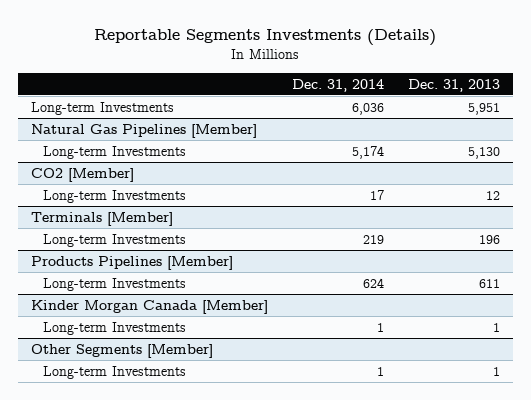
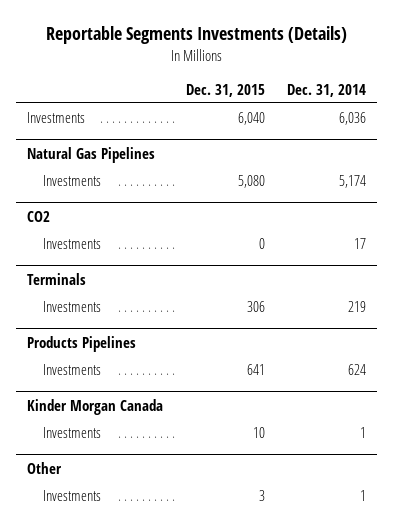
[408,78,501,92] Dec. 31, 2013 -> none
none -> [185,83,265,97] Dec. 31, 2015
[30,101,174,115] Long-term Investments -> [27,111,86,123] Investments
[30,123,257,138] Natural Gas Pipelines [Member] -> [27,146,156,163] Natural Gas Pipelines
[43,145,187,159] Long-term Investments -> [43,174,102,186] Investments
[30,167,134,182] CO2 [Member] -> [27,210,51,222] CO2
[43,189,187,203] Long-term Investments -> [43,237,102,249] Investments
[30,211,173,226] Terminals [Member] -> [27,272,87,285] Terminals
[43,233,187,247] Long-term Investments -> [43,300,102,312] Investments
[30,255,233,270] Products Pipelines [Member] -> [27,335,137,352] Products Pipelines
[43,277,187,291] Long-term Investments -> [43,363,102,375] Investments
[30,299,268,314] Kinder Morgan Canada [Member] -> [27,398,164,415] Kinder Morgan Canada
[43,321,187,335] Long-term Investments -> [43,426,102,438] Investments
[30,343,213,358] Other Segments [Member] -> [27,461,63,474] Other
[43,365,187,379] Long-term Investments -> [43,489,102,501] Investments

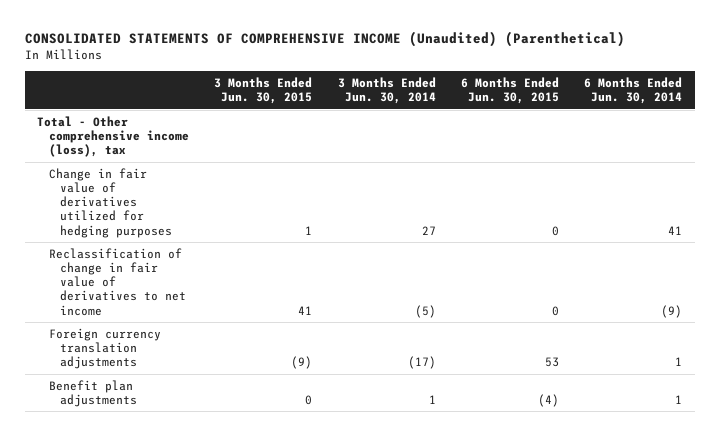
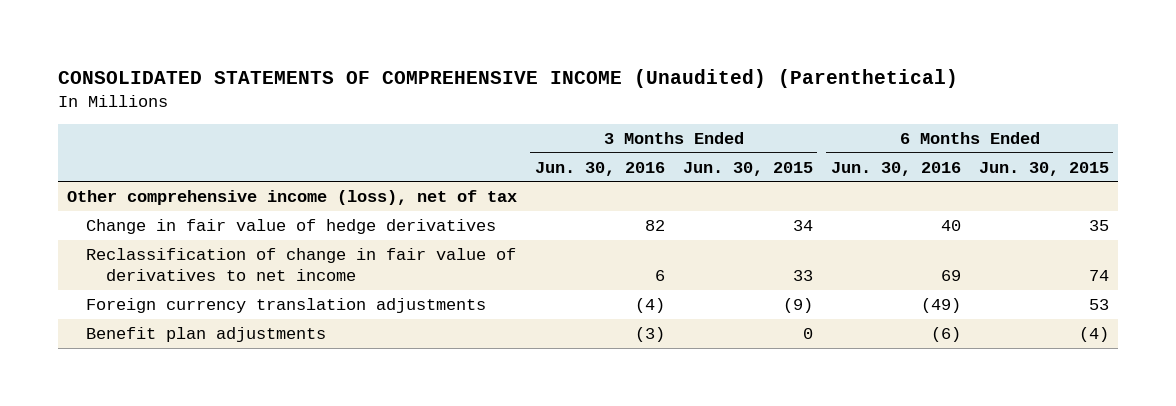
[337,76,436,105] 3 Months Ended Jun. 30, 2014 -> none
[584,76,683,105] 6 Months Ended Jun. 30, 2014 -> none
none -> [534,161,665,176] Jun. 30, 2016
none -> [830,161,961,176] Jun. 30, 2016
[37,115,189,158] Total - Other comprehensive income (loss), tax -> [66,189,517,205] Other comprehensive income (loss), net of tax
[48,167,173,238] Change in fair value of derivatives utilized for hedging purposes -> [86,218,497,234] Change in fair value of hedge derivatives
[305,225,313,235] 1 -> [792,219,813,231] 34
[551,225,559,236] 0 -> [1088,219,1109,231] 35
[298,305,313,315] 41 -> [792,270,813,282] 33
[551,305,559,316] 0 -> [1088,270,1109,282] 74

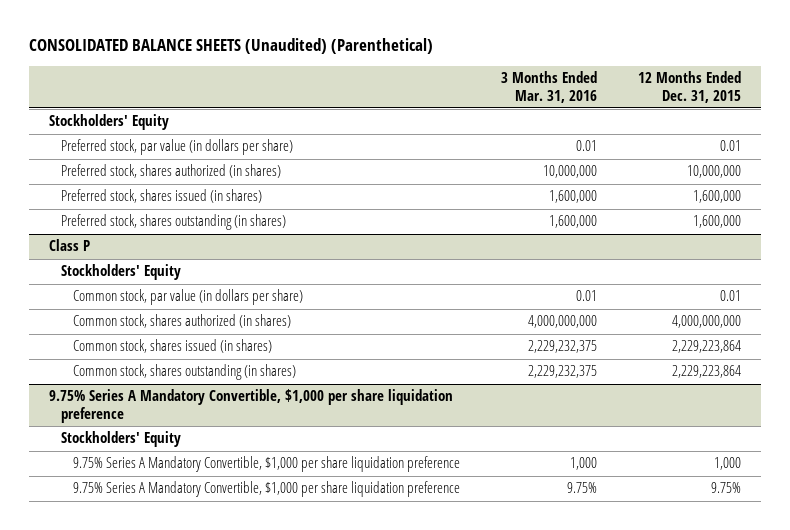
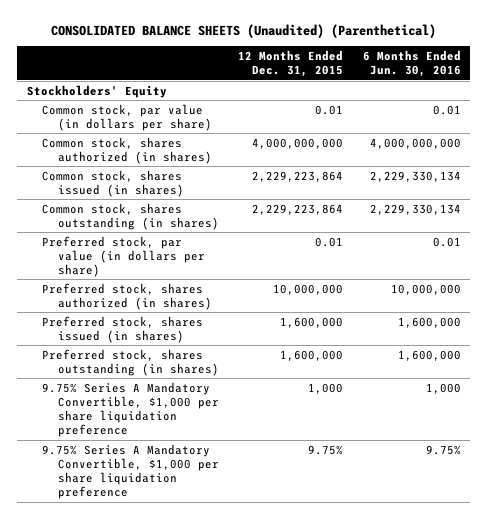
[500,71,597,103] 3 Months Ended Mar. 31, 2016 -> none
none -> [362,50,461,78] 6 Months Ended Jun. 30, 2016
[49,239,91,252] Class P -> none
[61,264,182,281] Stockholders' Equity -> none
[49,389,454,424] 9.75% Series A Mandatory Convertible, $1,000 per share liquidation preference -> none
[61,431,182,448] Stockholders' Equity -> none
[61,139,294,156] Preferred stock, par value (in dollars per share) -> [42,235,206,277] Preferred stock, par value (in dollars per share)
[61,164,282,179] Preferred stock, shares authorized (in shares) -> [42,282,213,310] Preferred stock, shares authorized (in shares)
[61,189,263,204] Preferred stock, shares issued (in shares) -> [42,315,204,343] Preferred stock, shares issued (in shares)
[61,214,287,231] Preferred stock, shares outstanding (in shares) -> [42,348,220,376] Preferred stock, shares outstanding (in shares)

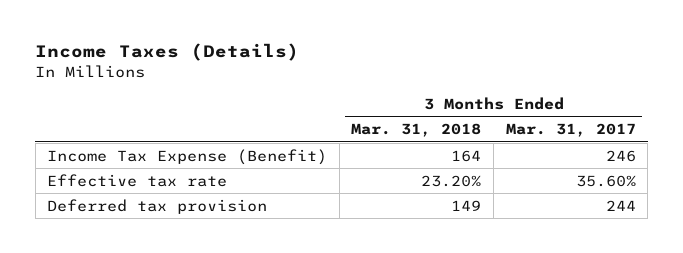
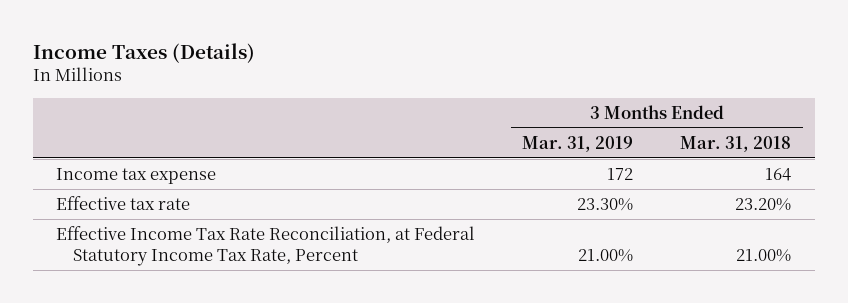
[505,123,636,138] Mar. 31, 2017 -> none
none -> [522,135,634,152] Mar. 31, 2019
[47,148,328,165] Income Tax Expense (Benefit) -> [56,168,217,185] Income tax expense
[47,198,268,214] Deferred tax provision -> none
none -> [56,226,476,267] Effective Income Tax Rate Reconciliation, at Federal Statutory Income Tax Rate, Percent

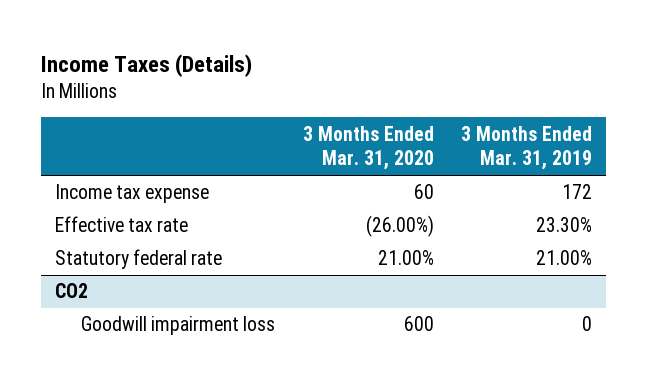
[680,135,792,152] Mar. 31, 2018 -> none
none -> [302,125,434,171] 3 Months Ended Mar. 31, 2020
[56,226,476,267] Effective Income Tax Rate Reconciliation, at Federal Statutory Income Tax Rate, Percent -> [55,249,223,270] Statutory federal rate
none -> [55,283,89,299] CO2
none -> [81,316,276,336] Goodwill impairment loss

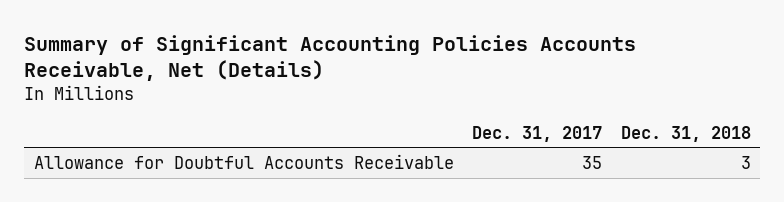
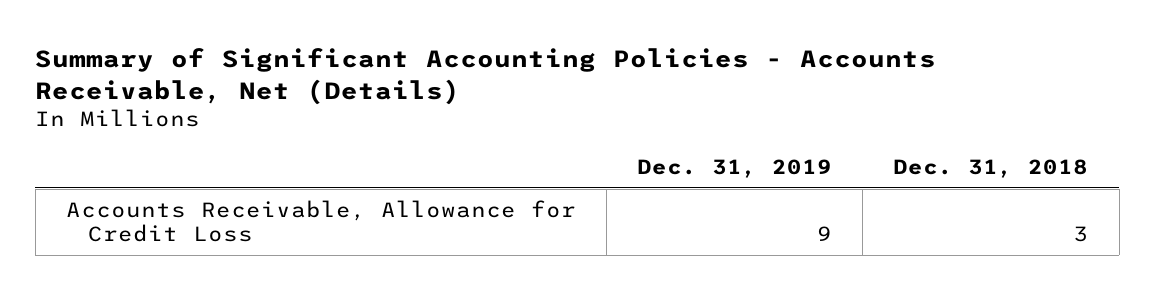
[24,34,637,82] Summary of Significant Accounting Policies Accounts Receivable, Net (Details) -> [35,47,937,105] Summary of Significant Accounting Policies - Accounts Receivable, Net (Details)
[472,125,603,142] Dec. 31, 2017 -> none
none -> [637,159,833,179] Dec. 31, 2019
[33,154,454,170] Allowance for Doubtful Accounts Receivable -> [65,199,576,243] Accounts Receivable, Allowance for Credit Loss

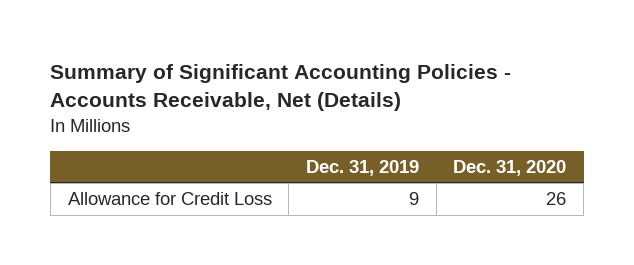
[893,159,1089,179] Dec. 31, 2018 -> none
none -> [453,159,567,176] Dec. 31, 2020
[65,199,576,243] Accounts Receivable, Allowance for Credit Loss -> [67,192,272,206] Allowance for Credit Loss

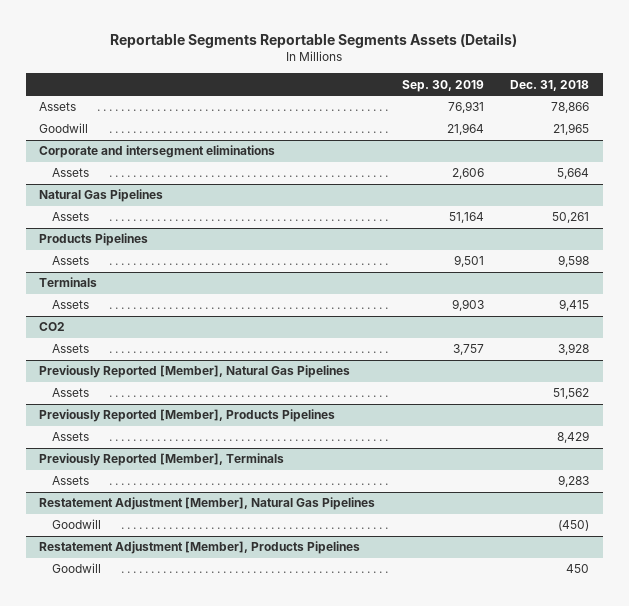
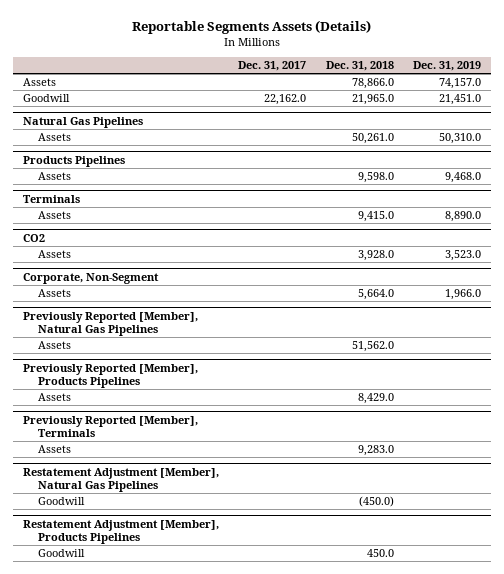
[110,32,518,48] Reportable Segments Reportable Segments Assets (Details) -> [131,19,371,34] Reportable Segments Assets (Details)
[401,79,484,92] Sep. 30, 2019 -> none
none -> [238,61,307,72] Dec. 31, 2017
none -> [412,61,481,72] Dec. 31, 2019
[39,145,276,159] Corporate and intersegment eliminations -> none
[51,168,89,178] Assets -> none
[551,102,590,114] 78,866 -> [351,78,394,90] 78,866.0
[553,123,590,136] 21,965 -> [351,94,394,106] 21,965.0
[552,212,590,224] 50,261 -> [351,133,394,145] 50,261.0
[558,255,590,268] 9,598 -> [357,172,394,184] 9,598.0
[559,299,590,312] 9,415 -> [357,211,394,223] 9,415.0
[558,343,590,356] 3,928 -> [357,250,394,262] 3,928.0
none -> [23,272,160,284] Corporate, Non-Segment
none -> [37,289,71,298] Assets
[553,388,590,400] 51,562 -> [351,341,394,353] 51,562.0
[557,431,590,444] 8,429 -> [357,393,394,405] 8,429.0
[558,475,590,488] 9,283 -> [357,445,394,457] 9,283.0
[558,520,590,532] (450) -> [358,496,394,508] (450.0)
[566,564,590,574] 450 -> [366,549,394,558] 450.0

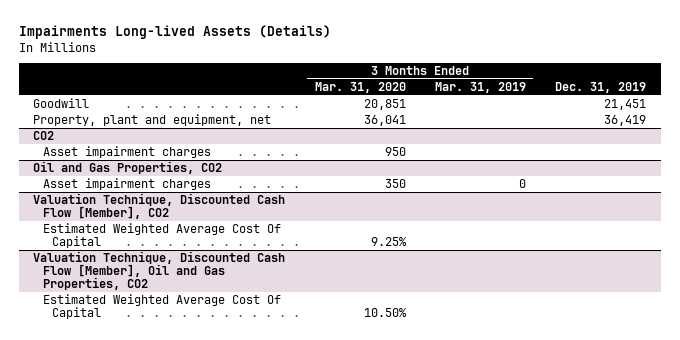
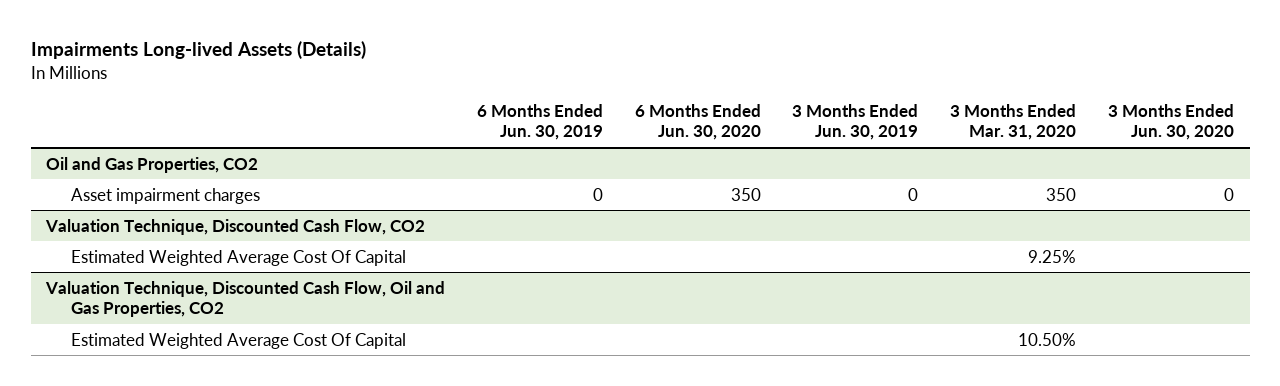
[434,81,526,93] Mar. 31, 2019 -> none
[555,81,647,93] Dec. 31, 2019 -> none
none -> [477,104,604,141] 6 Months Ended Jun. 30, 2019
none -> [634,104,761,141] 6 Months Ended Jun. 30, 2020
none -> [792,104,919,141] 3 Months Ended Jun. 30, 2019
none -> [1107,104,1234,141] 3 Months Ended Jun. 30, 2020
[33,98,90,109] Goodwill -> none
[33,114,272,127] Property, plant and equipment, net -> none
[33,131,55,141] CO2 -> none
[42,146,211,159] Asset impairment charges -> none
[33,193,286,220] Valuation Technique, Discounted Cash Flow [Member], CO2 -> [45,218,426,235] Valuation Technique, Discounted Cash Flow, CO2
[33,251,286,291] Valuation Technique, Discounted Cash Flow [Member], Oil and Gas Properties, CO2 -> [45,280,446,317] Valuation Technique, Discounted Cash Flow, Oil and Gas Properties, CO2

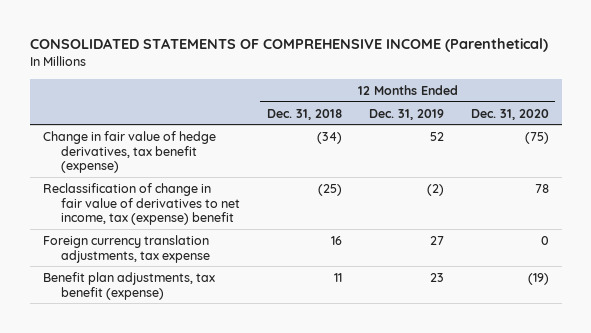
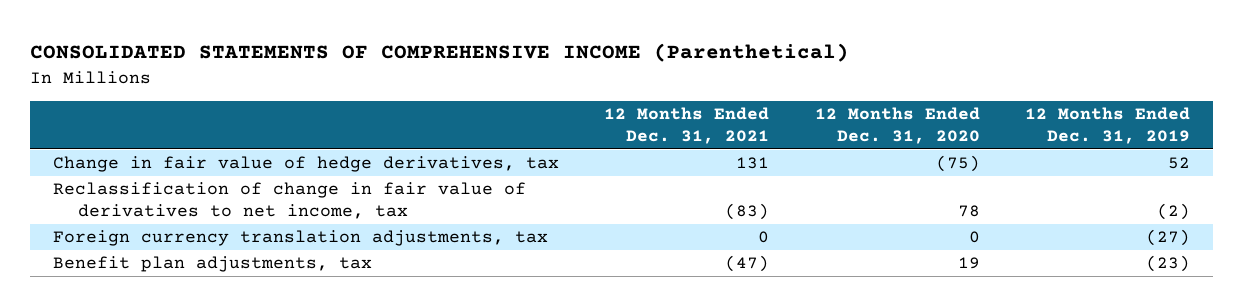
[267,108,343,120] Dec. 31, 2018 -> none
none -> [604,107,770,144] 12 Months Ended Dec. 31, 2021
[42,130,216,174] Change in fair value of hedge derivatives, tax benefit (expense) -> [52,156,559,173] Change in fair value of hedge derivatives, tax
[42,182,241,226] Reclassification of change in fair value of derivatives to net income, tax (expense) benefit -> [52,182,526,219] Reclassification of change in fair value of derivatives to net income, tax
[42,234,211,263] Foreign currency translation adjustments, tax expense -> [52,230,548,247] Foreign currency translation adjustments, tax
[429,235,444,245] 27 -> [1145,229,1190,247] (27)
[42,271,215,300] Benefit plan adjustments, tax benefit (expense) -> [52,256,372,273] Benefit plan adjustments, tax
[429,272,444,282] 23 -> [1145,255,1190,273] (23)
[527,272,549,285] (19) -> [957,257,980,270] 19

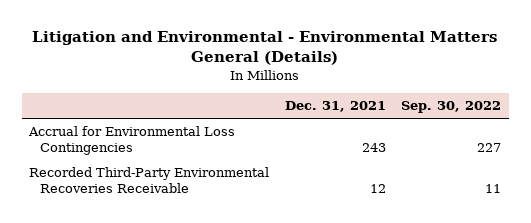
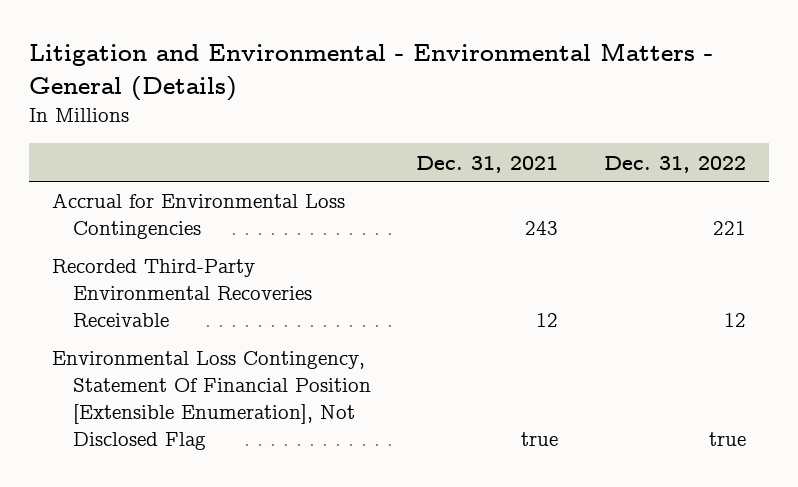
[32,30,498,66] Litigation and Environmental - Environmental Matters General (Details) -> [28,43,713,101] Litigation and Environmental - Environmental Matters - General (Details)
[401,101,502,114] Sep. 30, 2022 -> none
none -> [604,155,747,173] Dec. 31, 2022
none -> [51,351,371,451] Environmental Loss Contingency, Statement Of Financial Position [Extensible Enumeration], Not Disclosed Flag

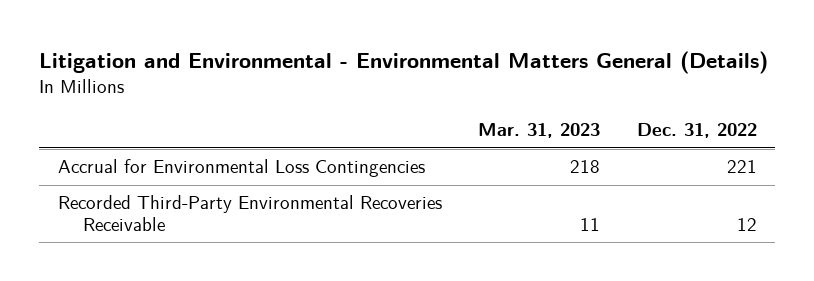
[28,43,713,101] Litigation and Environmental - Environmental Matters - General (Details) -> [39,51,769,75] Litigation and Environmental - Environmental Matters General (Details)
[416,155,559,173] Dec. 31, 2021 -> none
none -> [478,123,601,139] Mar. 31, 2023
[51,351,371,451] Environmental Loss Contingency, Statement Of Financial Position [Extensible Enumeration], Not Disclosed Flag -> none

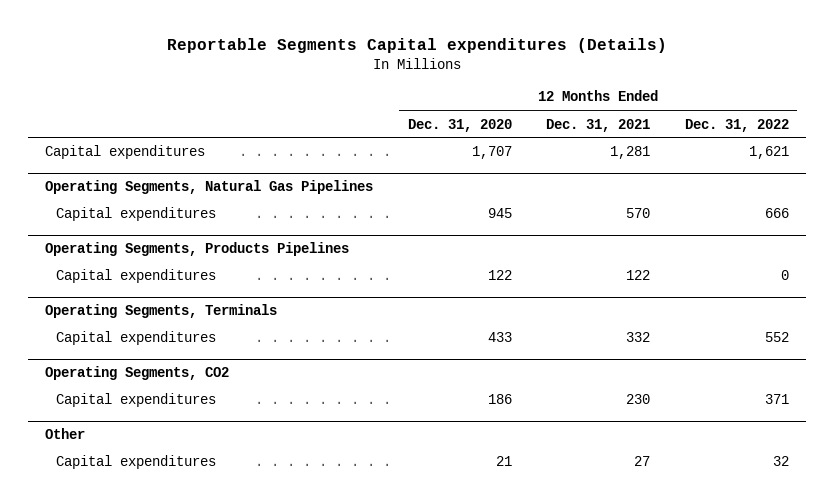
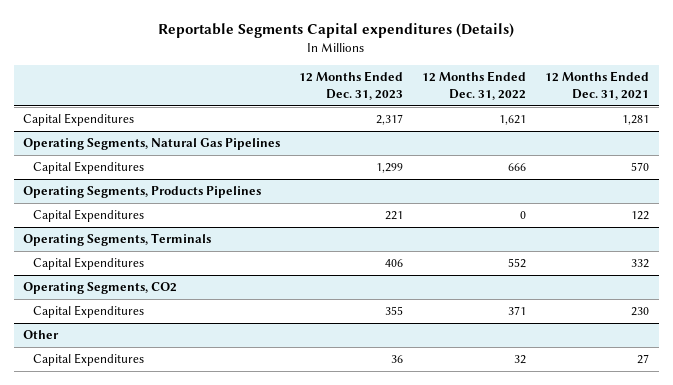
[407,118,512,132] Dec. 31, 2020 -> none
none -> [299,71,404,100] 12 Months Ended Dec. 31, 2023
[45,145,206,160] Capital expenditures -> [23,113,135,127] Capital Expenditures
[56,207,217,222] Capital expenditures -> [33,161,145,175] Capital Expenditures
[56,269,217,284] Capital expenditures -> [33,209,145,223] Capital Expenditures
[56,331,217,346] Capital expenditures -> [33,257,145,271] Capital Expenditures
[56,393,217,408] Capital expenditures -> [33,305,145,319] Capital Expenditures
[56,455,217,470] Capital expenditures -> [33,353,145,367] Capital Expenditures

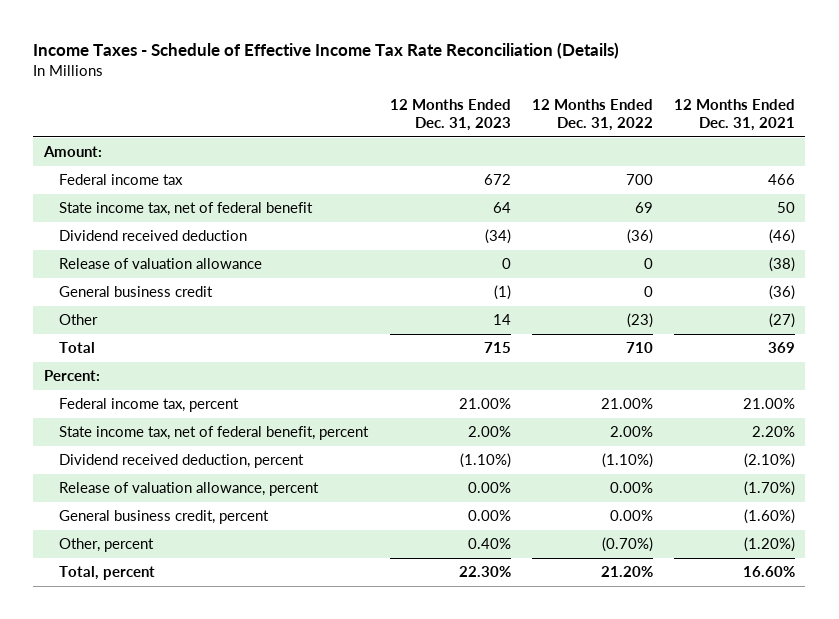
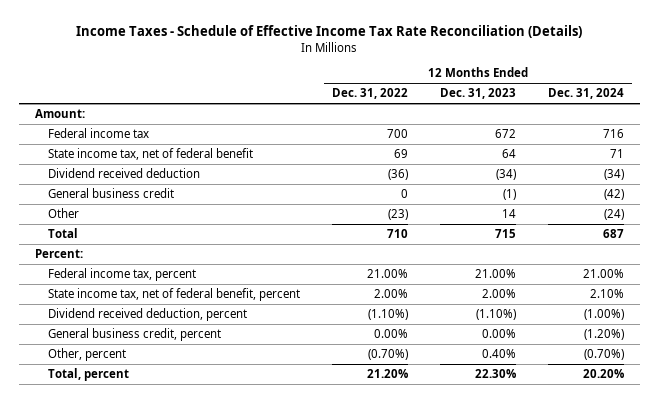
[673,98,795,131] 12 Months Ended Dec. 31, 2021 -> none
none -> [547,88,624,100] Dec. 31, 2024
[59,258,263,270] Release of valuation allowance -> none
[59,482,320,497] Release of valuation allowance, percent -> none

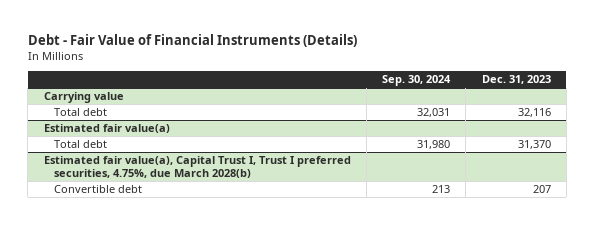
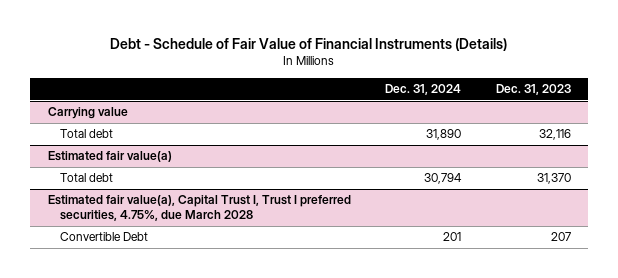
[27,34,357,48] Debt - Fair Value of Financial Instruments (Details) -> [110,38,508,52] Debt - Schedule of Fair Value of Financial Instruments (Details)
[382,75,452,87] Sep. 30, 2024 -> none
none -> [385,84,462,96] Dec. 31, 2024
[43,156,351,178] Estimated fair value(a), Capital Trust I, Trust I preferred securities, 4.75%, due March 2028(b) -> [47,195,351,222] Estimated fair value(a), Capital Trust I, Trust I preferred securities, 4.75%, due March 2028
[53,185,142,194] Convertible debt -> [60,232,149,242] Convertible Debt

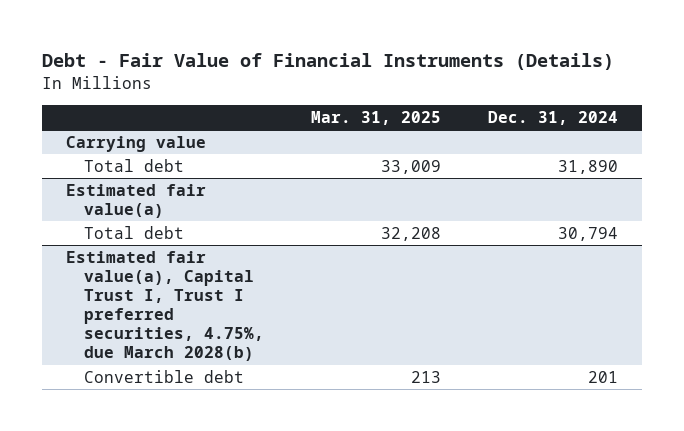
[110,38,508,52] Debt - Schedule of Fair Value of Financial Instruments (Details) -> [42,53,615,71] Debt - Fair Value of Financial Instruments (Details)
[495,84,571,96] Dec. 31, 2023 -> none
none -> [311,110,442,125] Mar. 31, 2025
[47,195,351,222] Estimated fair value(a), Capital Trust I, Trust I preferred securities, 4.75%, due March 2028 -> [66,250,265,362] Estimated fair value(a), Capital Trust I, Trust I preferred securities, 4.75%, due March 2028(b)
[60,232,149,242] Convertible Debt -> [84,369,245,383] Convertible debt

